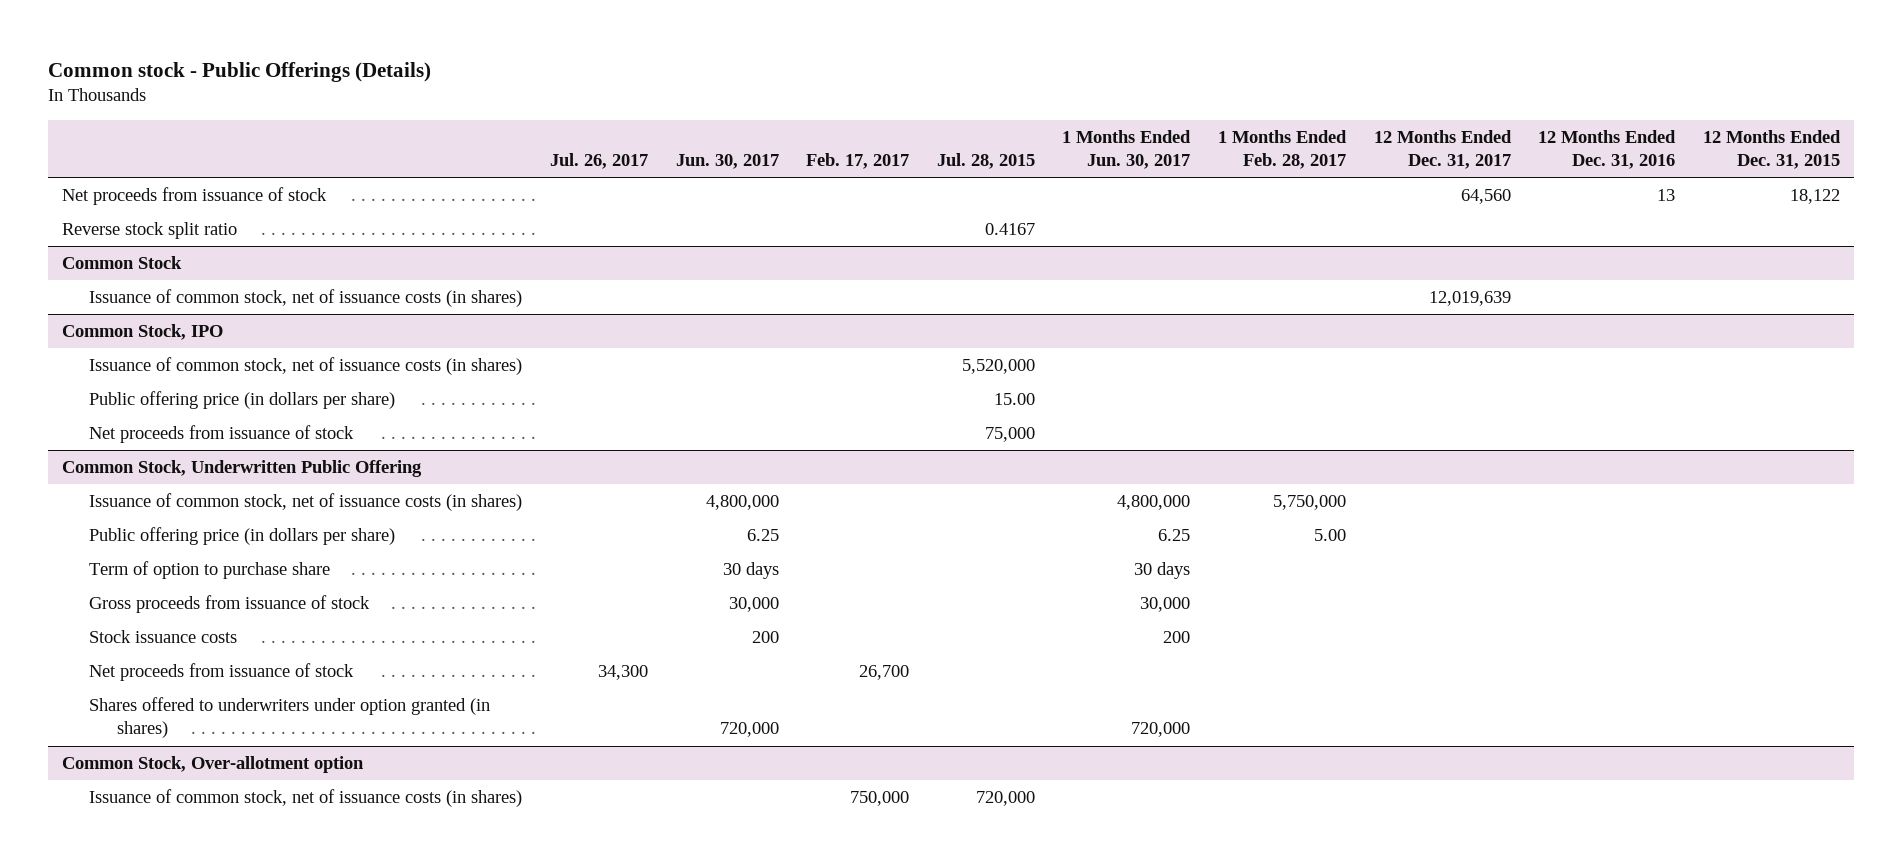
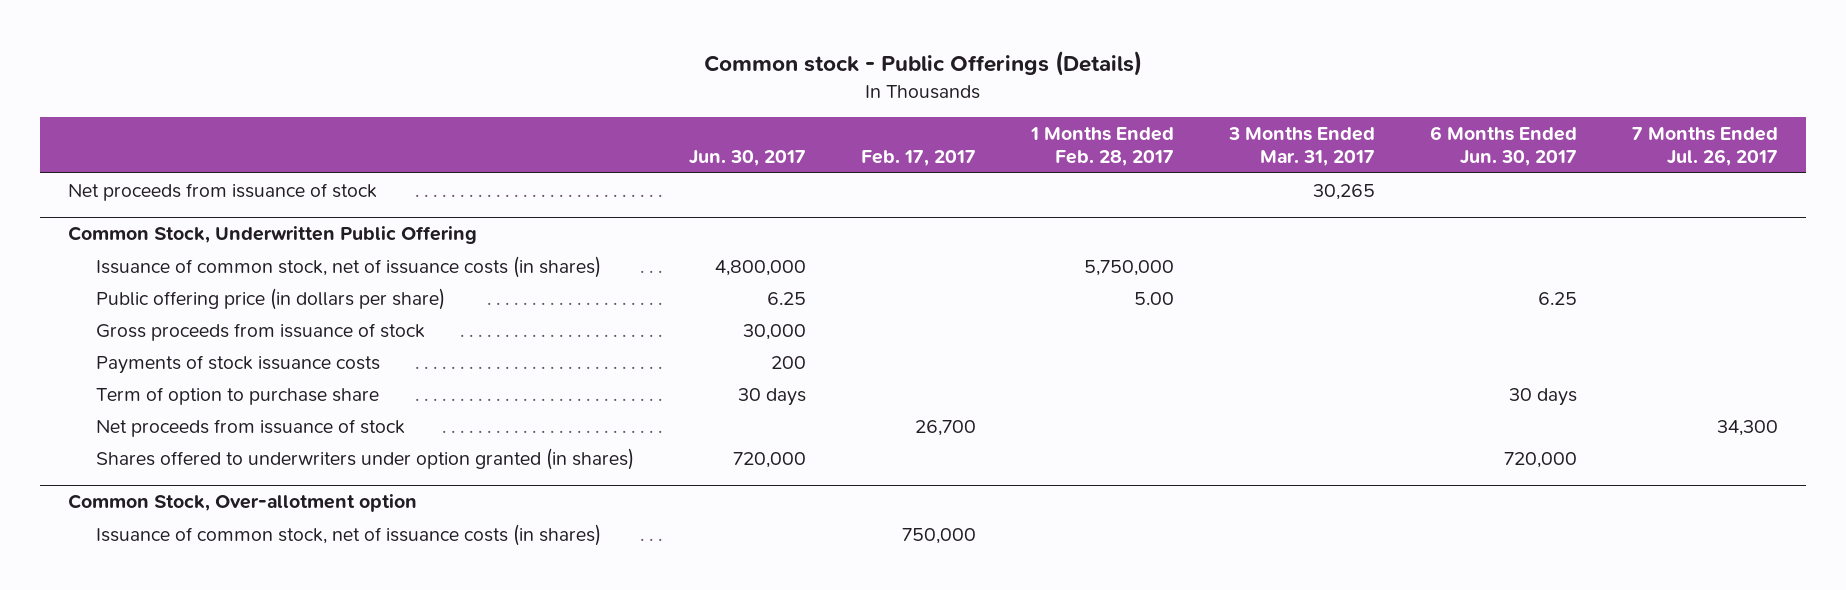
[550,152,649,169] Jul. 26, 2017 -> none
[936,152,1035,169] Jul. 28, 2015 -> none
[1062,129,1192,169] 1 Months Ended Jun. 30, 2017 -> none
[1373,129,1512,169] 12 Months Ended Dec. 31, 2017 -> none
[1538,129,1677,169] 12 Months Ended Dec. 31, 2016 -> none
[1702,129,1841,169] 12 Months Ended Dec. 31, 2015 -> none
none -> [1228,126,1376,167] 3 Months Ended Mar. 31, 2017
none -> [1430,125,1578,167] 6 Months Ended Jun. 30, 2017
none -> [1632,126,1779,167] 7 Months Ended Jul. 26, 2017
[61,222,237,240] Reverse stock split ratio -> none
[61,256,182,270] Common Stock -> none
[89,289,523,308] Issuance of common stock, net of issuance costs (in shares) -> none
[61,324,223,341] Common Stock, IPO -> none
[89,357,523,376] Issuance of common stock, net of issuance costs (in shares) -> none
[89,391,396,410] Public offering price (in dollars per share) -> none
[89,425,355,444] Net proceeds from issuance of stock -> none
[89,630,238,644] Stock issuance costs -> [96,354,381,374] Payments of stock issuance costs
[89,561,331,580] Term of option to purchase share -> [96,386,380,405] Term of option to purchase share

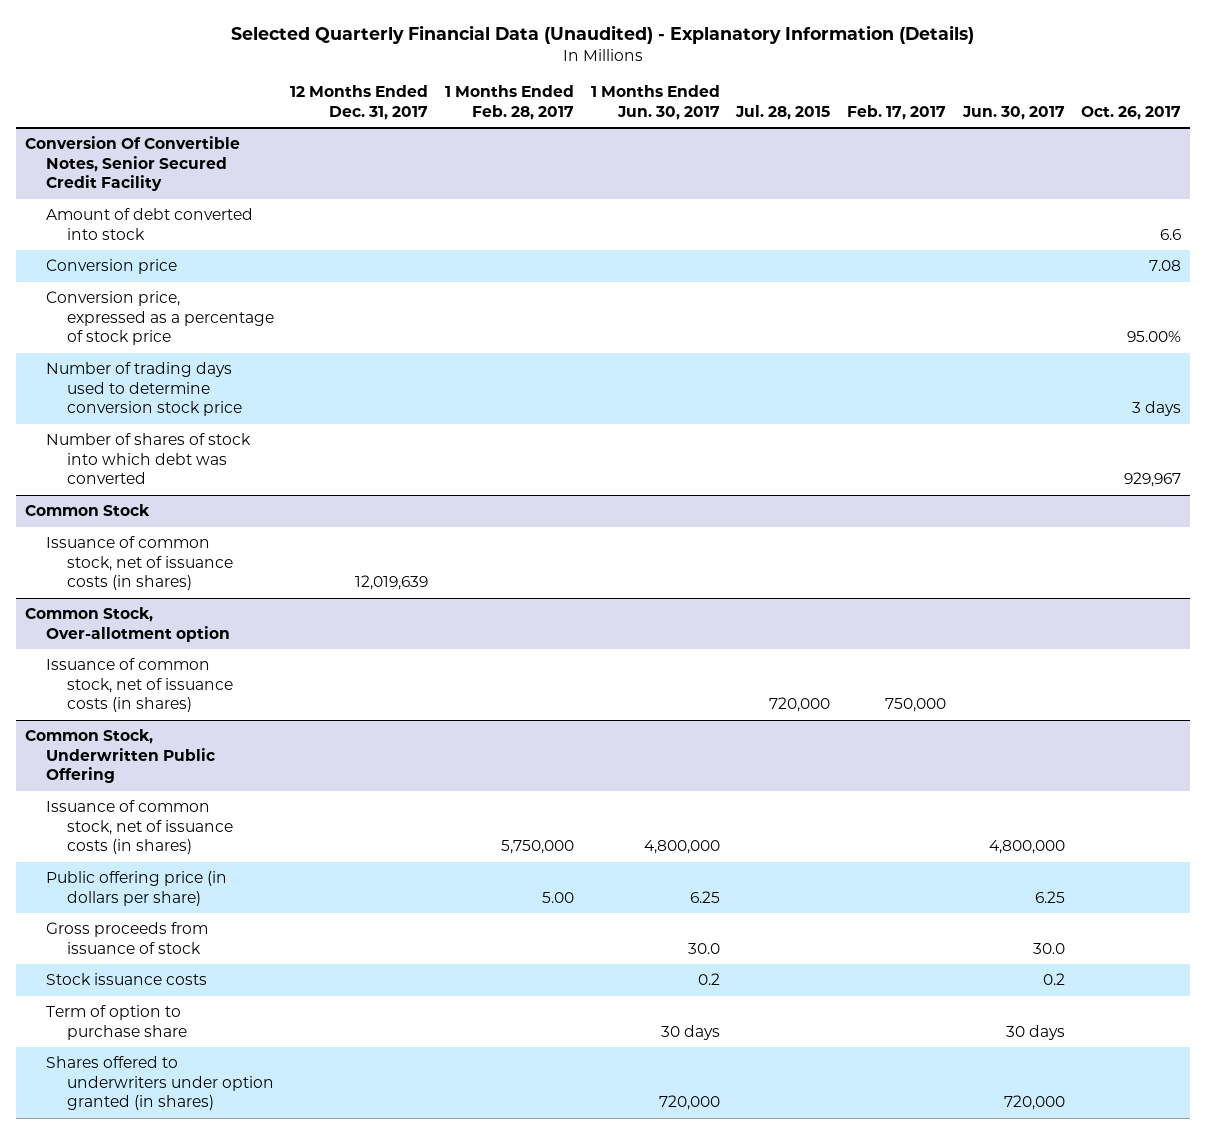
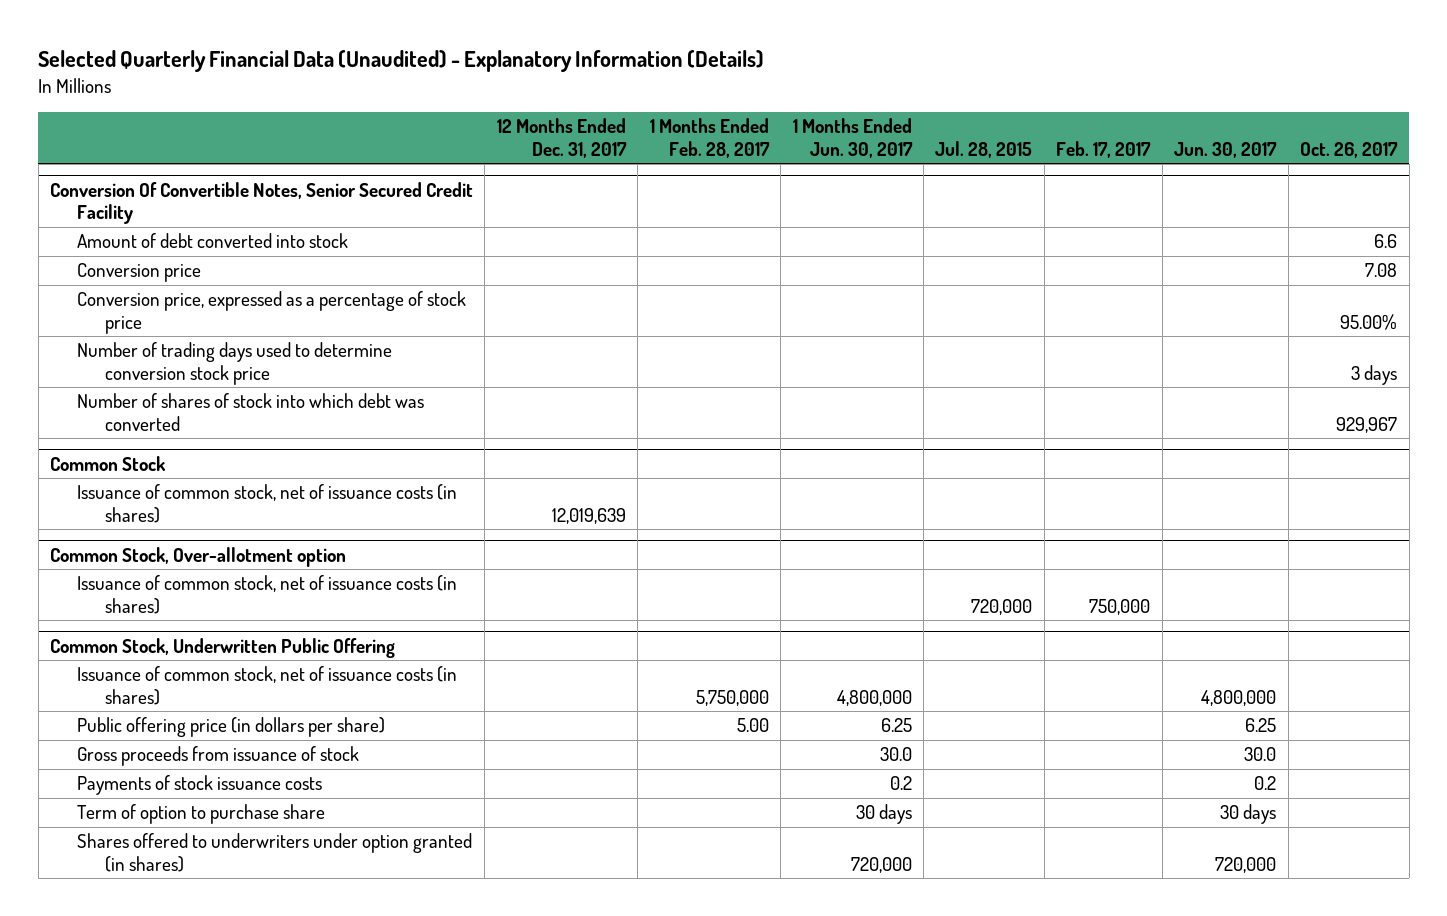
[45,973,207,986] Stock issuance costs -> [77,775,323,796] Payments of stock issuance costs

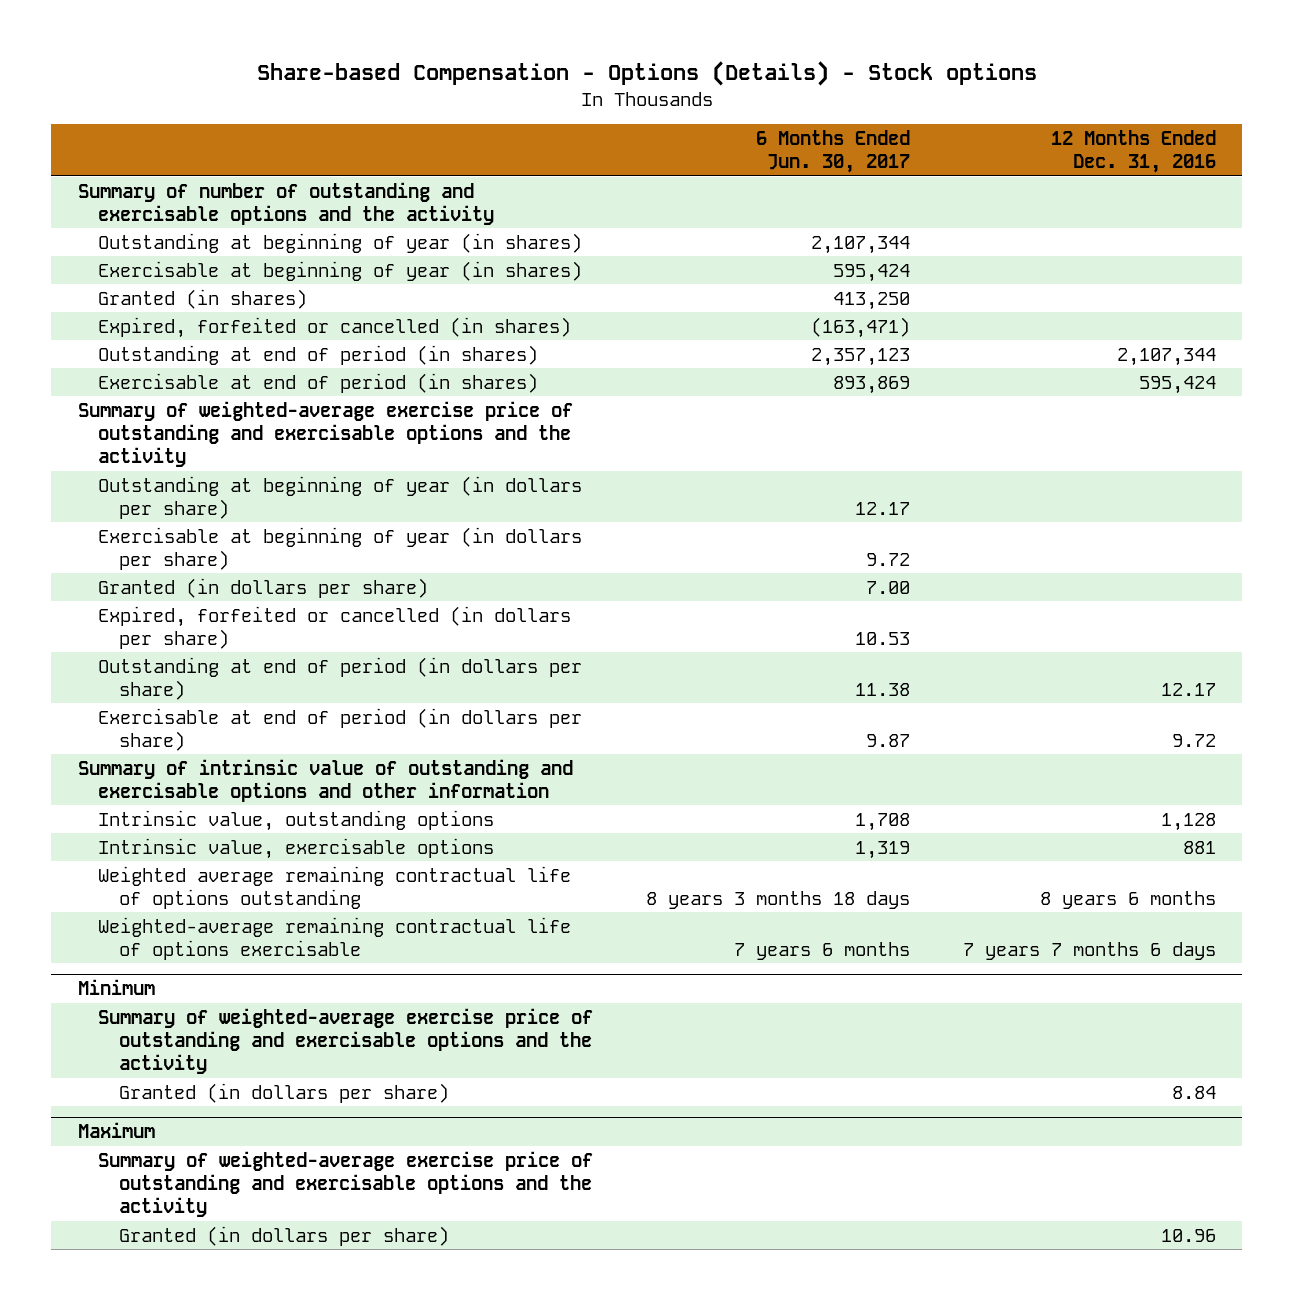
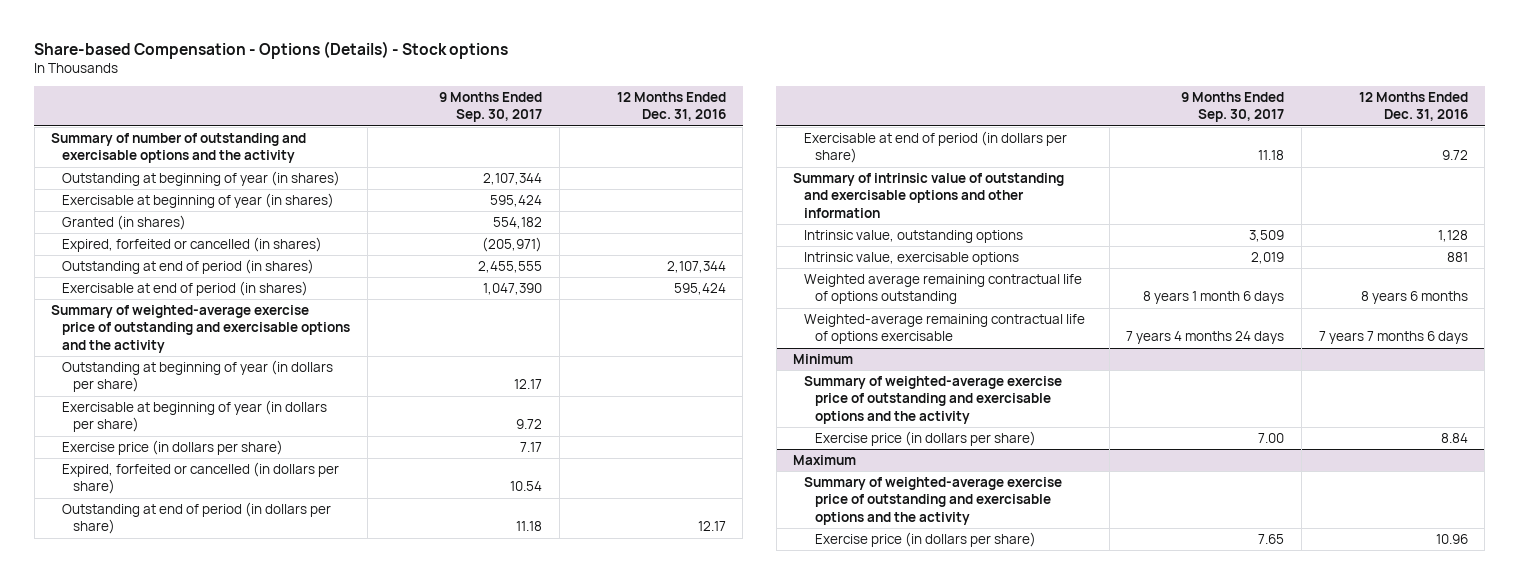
[755,130,910,174] 6 Months Ended Jun. 30, 2017 -> none
none -> [439,92,543,123] 9 Months Ended Sep. 30, 2017
[98,577,429,598] Granted (in dollars per share) -> [62,440,284,456] Exercise price (in dollars per share)
[118,1082,449,1103] Granted (in dollars per share) -> [815,431,1037,447] Exercise price (in dollars per share)
[118,1225,449,1246] Granted (in dollars per share) -> [815,532,1037,548] Exercise price (in dollars per share)

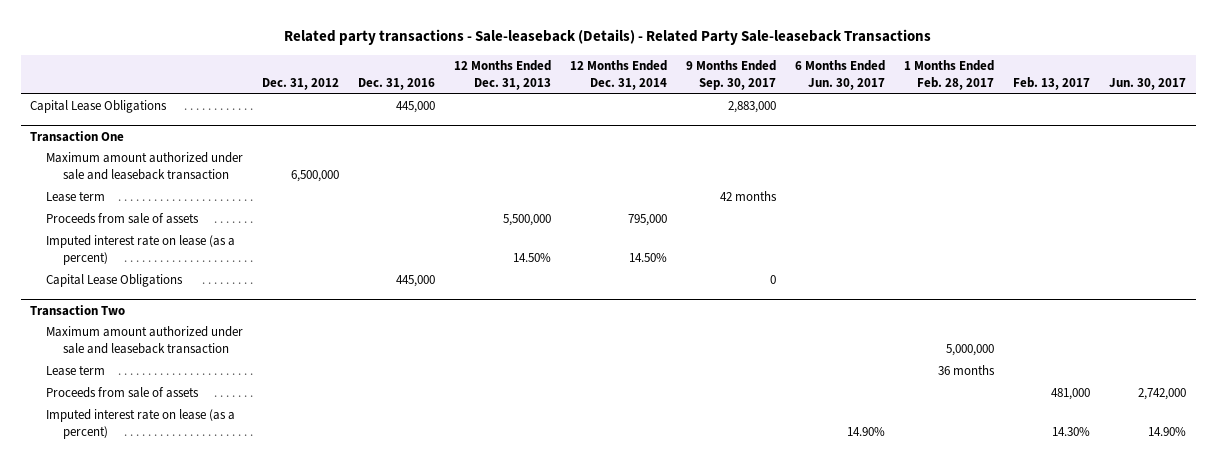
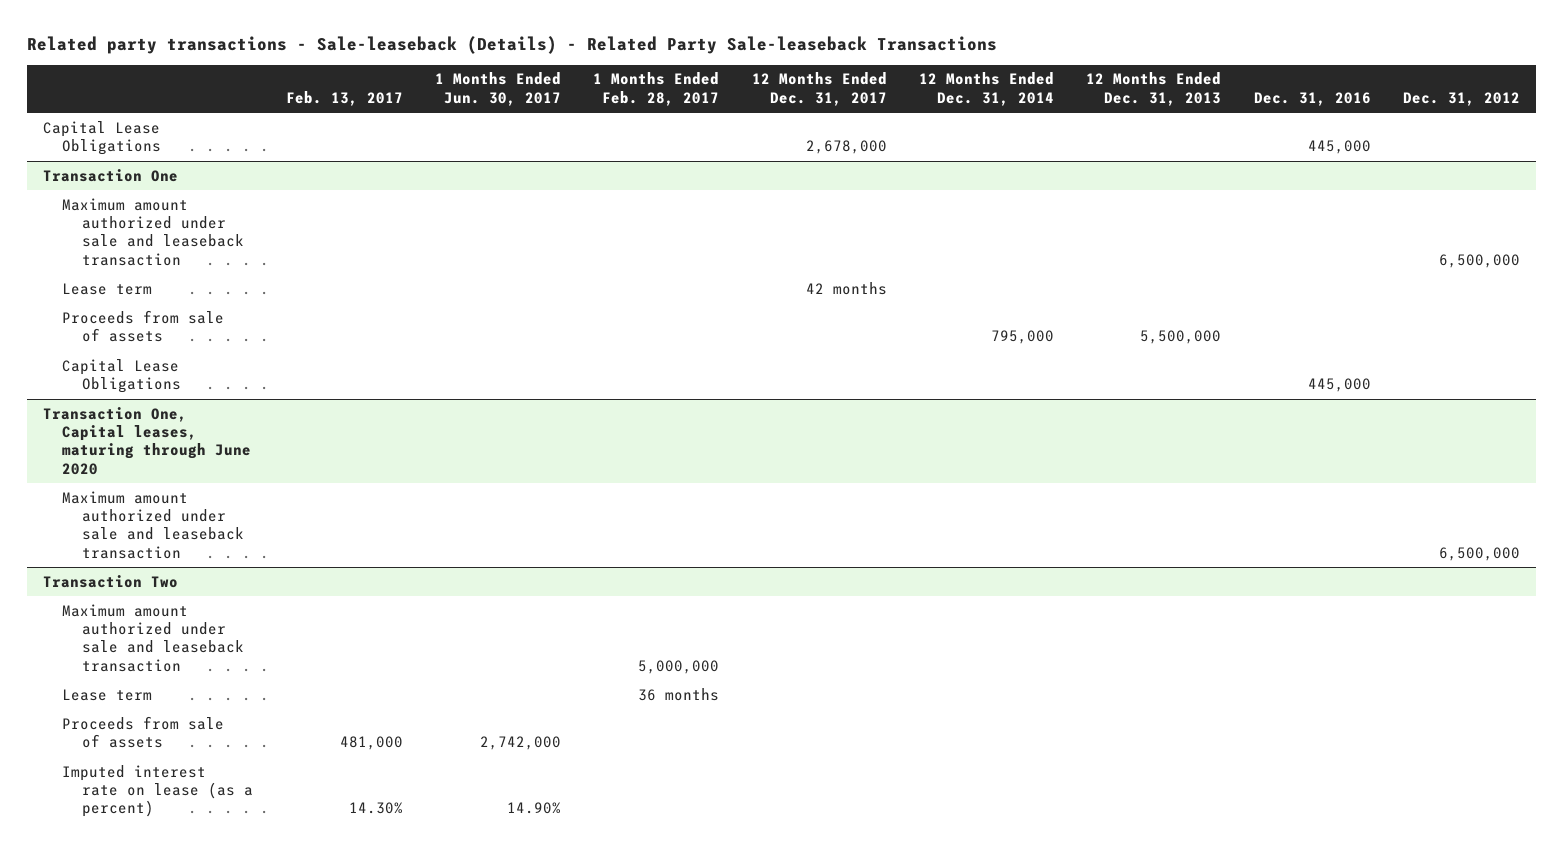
[686,59,777,91] 9 Months Ended Sep. 30, 2017 -> none
[795,59,886,91] 6 Months Ended Jun. 30, 2017 -> none
[1109,78,1187,91] Jun. 30, 2017 -> none
none -> [434,72,561,106] 1 Months Ended Jun. 30, 2017
none -> [751,72,887,106] 12 Months Ended Dec. 31, 2017
[46,235,236,266] Imputed interest rate on lease (as a percent) -> none
none -> [42,406,252,475] Transaction One, Capital leases, maturing through June 2020
none -> [62,490,245,559] Maximum amount authorized under sale and leaseback transaction

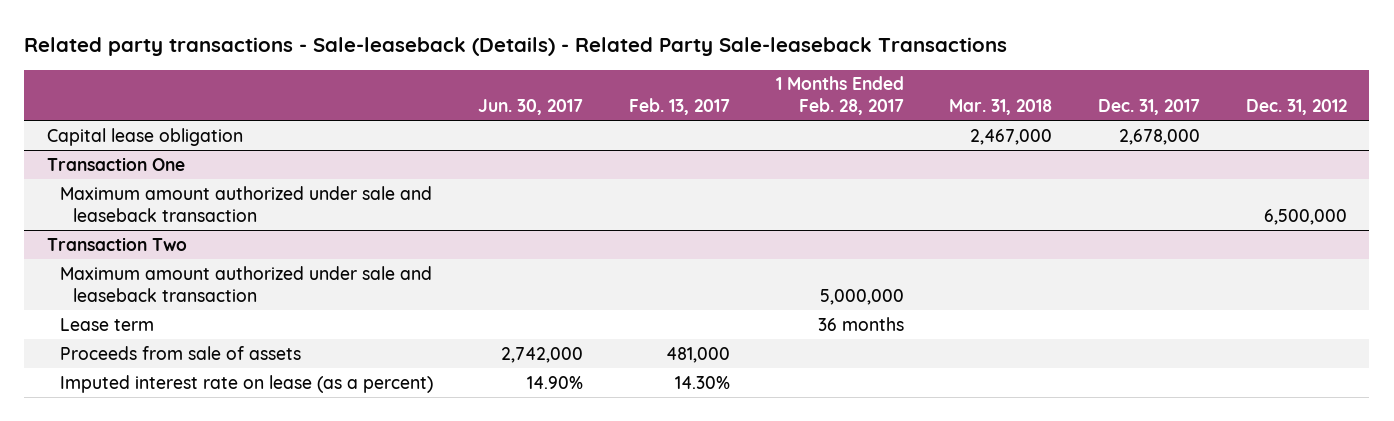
[434,72,561,106] 1 Months Ended Jun. 30, 2017 -> none
[751,72,887,106] 12 Months Ended Dec. 31, 2017 -> none
[918,72,1054,106] 12 Months Ended Dec. 31, 2014 -> none
[1086,72,1222,106] 12 Months Ended Dec. 31, 2013 -> none
[1253,91,1371,106] Dec. 31, 2016 -> none
none -> [478,99,584,116] Jun. 30, 2017
none -> [949,99,1053,116] Mar. 31, 2018
none -> [1097,99,1200,116] Dec. 31, 2017
[42,120,162,156] Capital Lease Obligations -> [47,127,244,146] Capital lease obligation
[62,282,153,295] Lease term -> none
[62,309,225,343] Proceeds from sale of assets -> none
[62,358,182,394] Capital Lease Obligations -> none
[42,406,252,475] Transaction One, Capital leases, maturing through June 2020 -> none
[62,490,245,559] Maximum amount authorized under sale and leaseback transaction -> none

